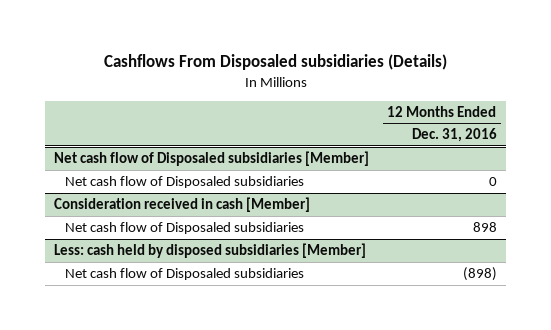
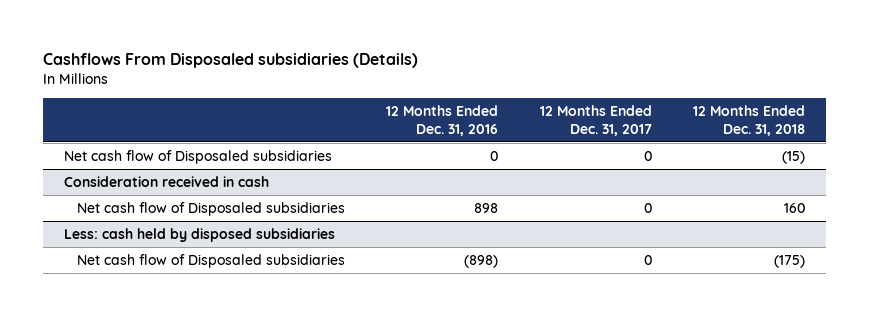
none -> [539,104,652,136] 12 Months Ended Dec. 31, 2017
none -> [692,104,805,136] 12 Months Ended Dec. 31, 2018
[54,150,370,166] Net cash flow of Disposaled subsidiaries [Member] -> none
[54,196,311,212] Consideration received in cash [Member] -> [63,175,269,187] Consideration received in cash
[54,242,367,258] Less: cash held by disposed subsidiaries [Member] -> [63,227,335,242] Less: cash held by disposed subsidiaries

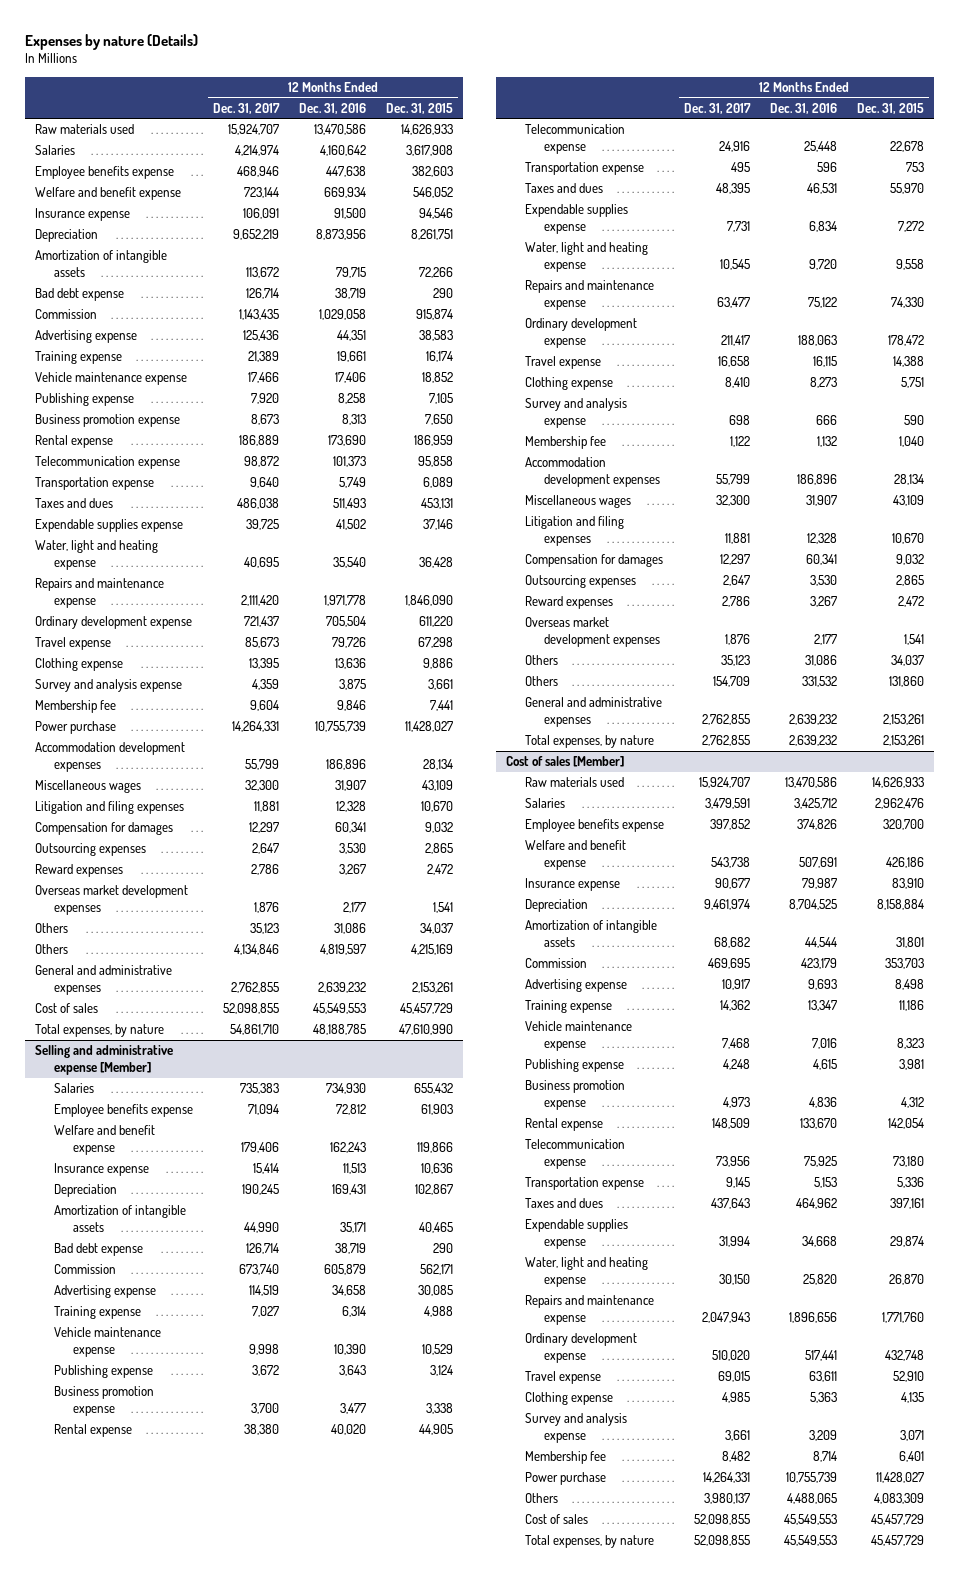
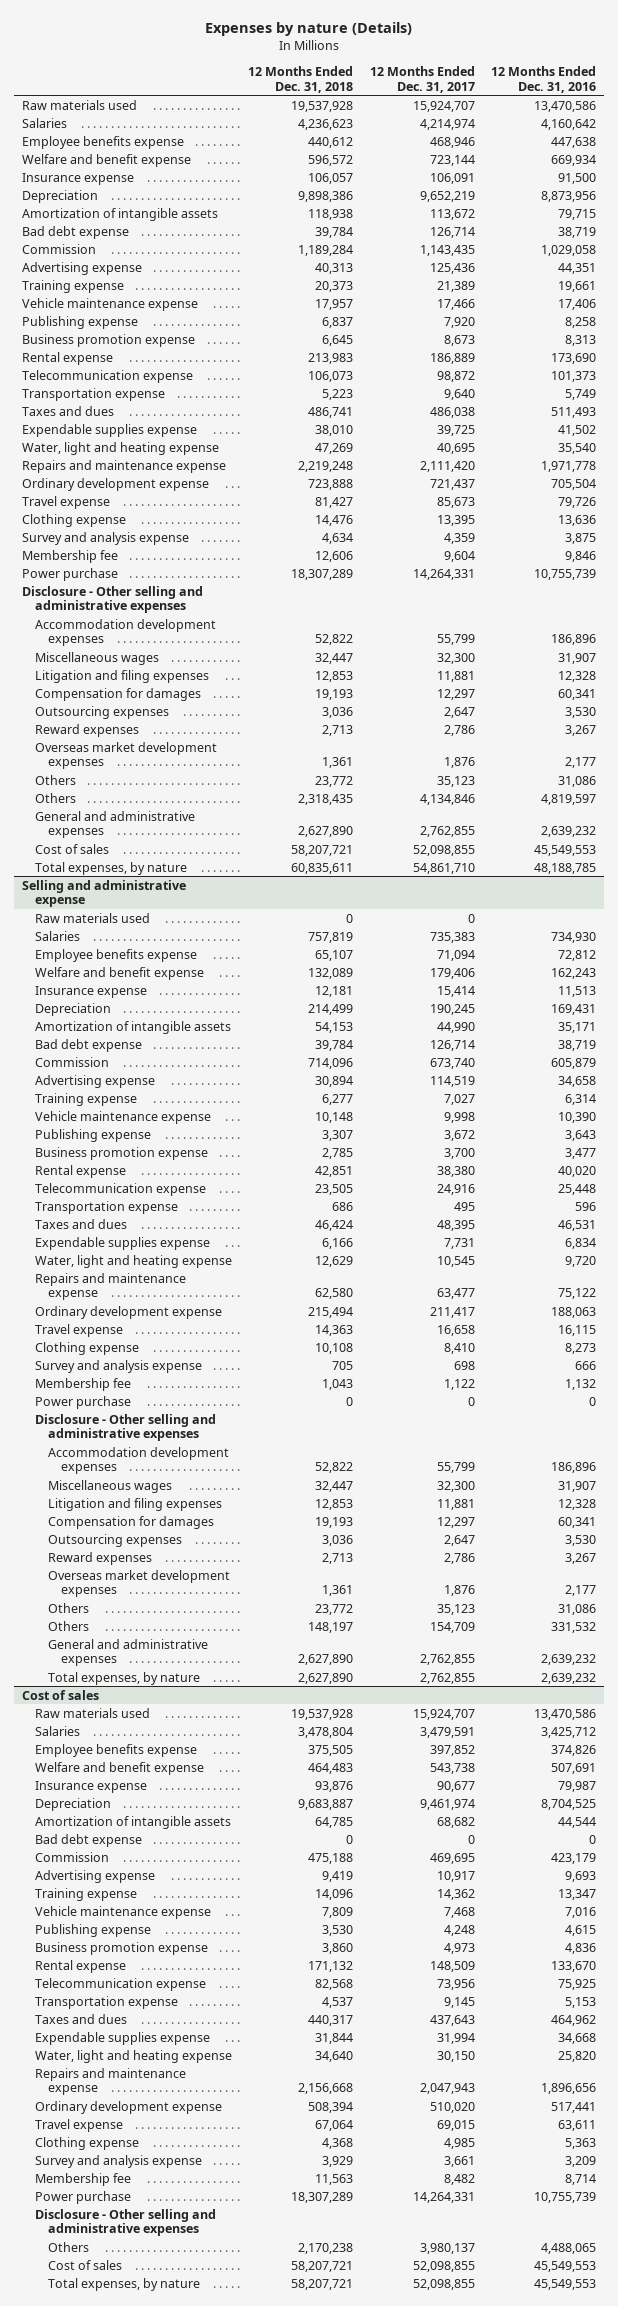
[386,102,454,114] Dec. 31, 2015 -> none
none -> [248,66,354,93] 12 Months Ended Dec. 31, 2018
none -> [22,585,204,613] Disclosure - Other selling and administrative expenses
[35,1045,174,1076] Selling and administrative expense [Member] -> [22,879,187,907] Selling and administrative expense
none -> [35,912,151,923] Raw materials used
none -> [35,1395,132,1409] Power purchase
none -> [35,1413,217,1441] Disclosure - Other selling and administrative expenses
[506,756,625,768] Cost of sales [Member] -> [22,1689,100,1700] Cost of sales
none -> [35,1833,143,1847] Bad debt expense
none -> [35,2208,217,2236] Disclosure - Other selling and administrative expenses

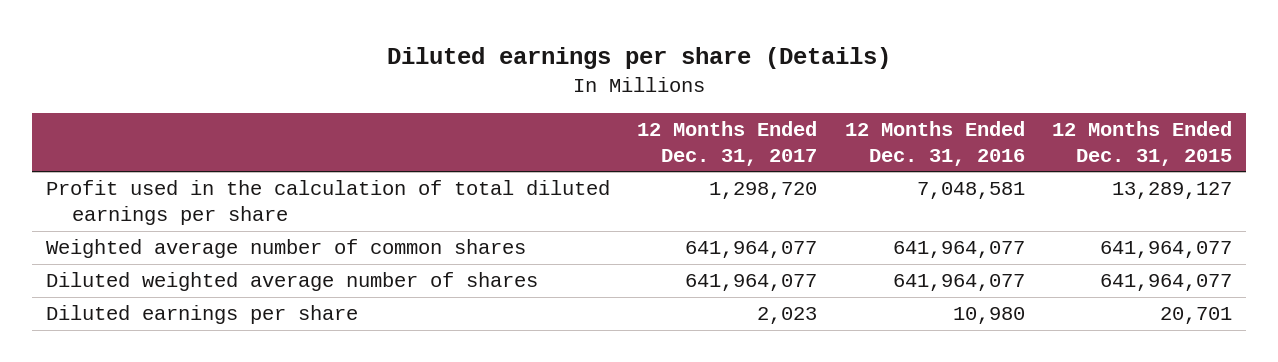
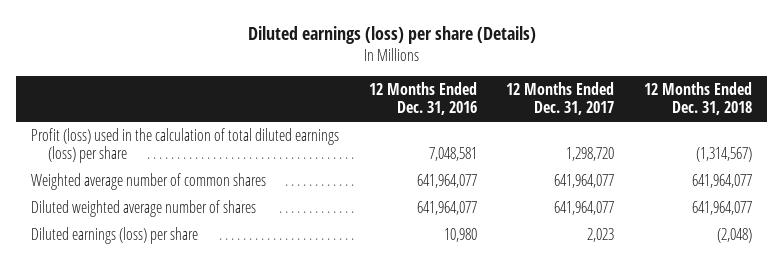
[386,46,891,69] Diluted earnings per share (Details) -> [247,26,536,45] Diluted earnings (loss) per share (Details)
[1052,121,1233,166] 12 Months Ended Dec. 31, 2015 -> none
none -> [644,82,753,116] 12 Months Ended Dec. 31, 2018
[45,180,610,225] Profit used in the calculation of total diluted earnings per share -> [31,128,340,164] Profit (loss) used in the calculation of total diluted earnings (loss) per share
[45,305,358,325] Diluted earnings per share -> [31,227,199,245] Diluted earnings (loss) per share

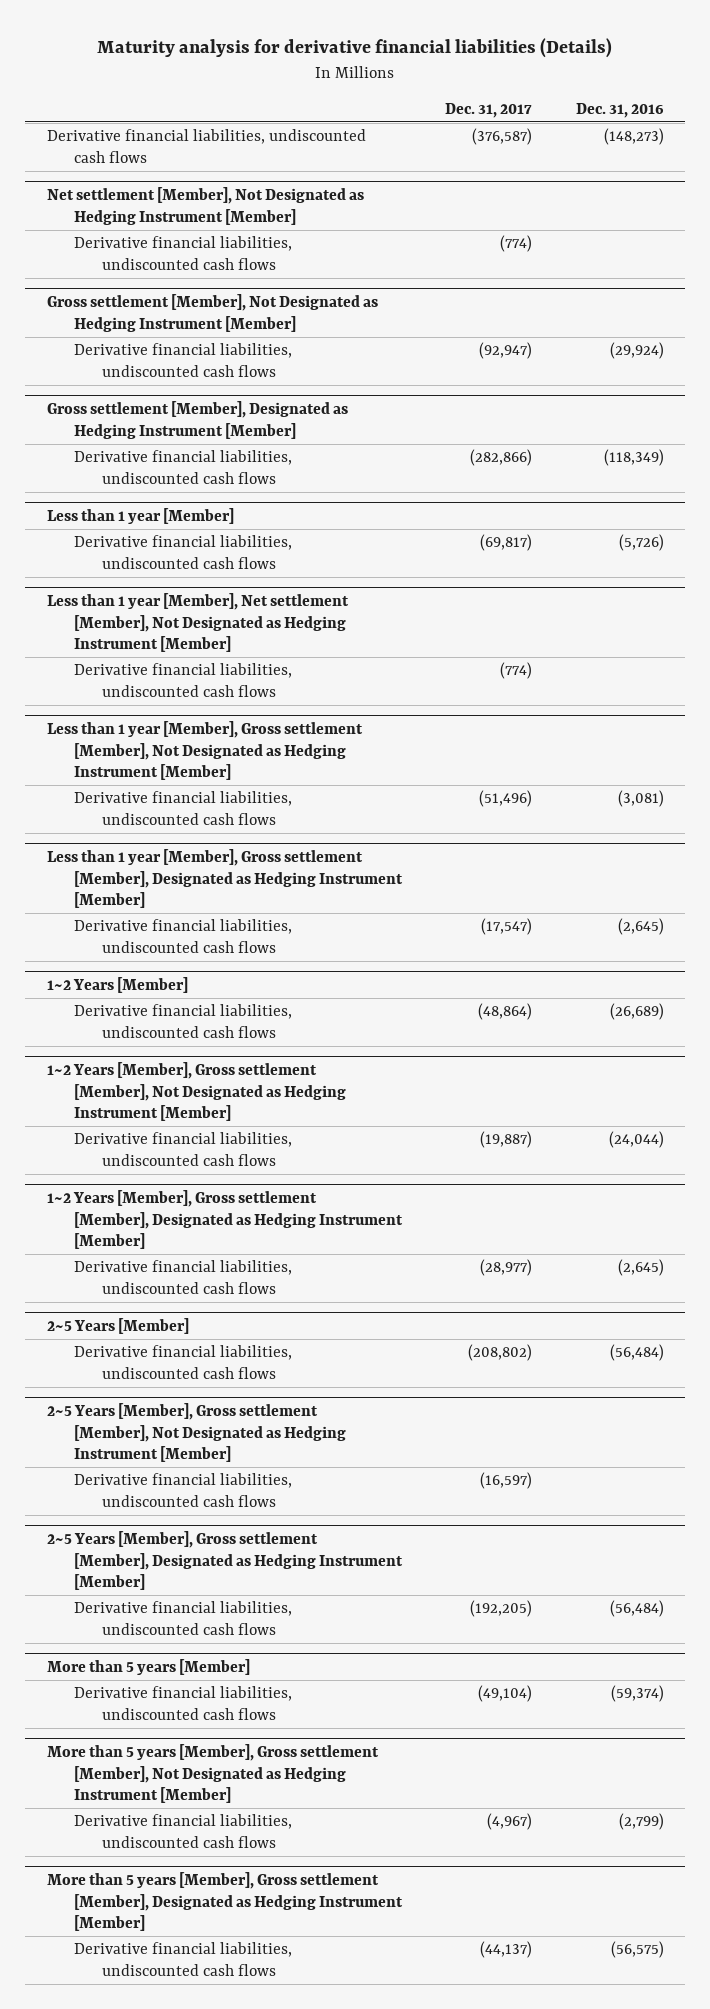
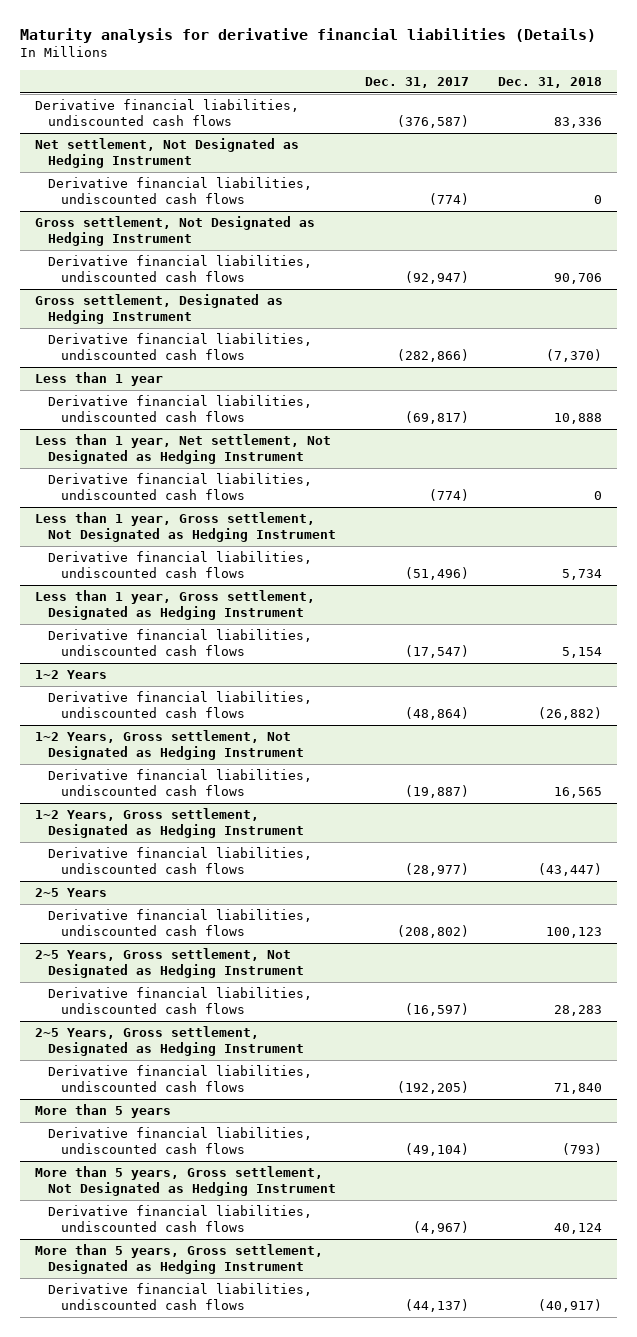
[575,102,664,118] Dec. 31, 2016 -> none
none -> [498,77,603,89] Dec. 31, 2018
[46,187,364,225] Net settlement [Member], Not Designated as Hedging Instrument [Member] -> [34,138,299,168] Net settlement, Not Designated as Hedging Instrument
[46,294,378,332] Gross settlement [Member], Not Designated as Hedging Instrument [Member] -> [34,216,315,246] Gross settlement, Not Designated as Hedging Instrument
[46,401,348,439] Gross settlement [Member], Designated as Hedging Instrument [Member] -> [34,294,283,324] Gross settlement, Designated as Hedging Instrument
[46,508,234,525] Less than 1 year [Member] -> [34,372,163,387] Less than 1 year
[46,593,349,653] Less than 1 year [Member], Net settlement [Member], Not Designated as Hedging Instrument [Member] -> [34,434,331,464] Less than 1 year, Net settlement, Not Designated as Hedging Instrument
[46,721,363,781] Less than 1 year [Member], Gross settlement [Member], Not Designated as Hedging Instrument [Member] -> [34,512,336,542] Less than 1 year, Gross settlement, Not Designated as Hedging Instrument
[46,849,404,909] Less than 1 year [Member], Gross settlement [Member], Designated as Hedging Instrument [Member] -> [34,590,315,620] Less than 1 year, Gross settlement, Designated as Hedging Instrument
[46,977,188,994] 1~2 Years [Member] -> [34,670,107,680] 1~2 Years
[46,1062,347,1122] 1~2 Years [Member], Gross settlement [Member], Not Designated as Hedging Instrument [Member] -> [34,730,304,760] 1~2 Years, Gross settlement, Not Designated as Hedging Instrument
[46,1190,404,1250] 1~2 Years [Member], Gross settlement [Member], Designated as Hedging Instrument [Member] -> [34,808,304,838] 1~2 Years, Gross settlement, Designated as Hedging Instrument
[46,1318,189,1335] 2~5 Years [Member] -> [34,888,107,898] 2~5 Years
[46,1403,347,1463] 2~5 Years [Member], Gross settlement [Member], Not Designated as Hedging Instrument [Member] -> [34,948,304,978] 2~5 Years, Gross settlement, Not Designated as Hedging Instrument
[46,1531,404,1591] 2~5 Years [Member], Gross settlement [Member], Designated as Hedging Instrument [Member] -> [34,1026,304,1056] 2~5 Years, Gross settlement, Designated as Hedging Instrument
[46,1659,250,1676] More than 5 years [Member] -> [34,1104,171,1119] More than 5 years
[46,1744,379,1804] More than 5 years [Member], Gross settlement [Member], Not Designated as Hedging Instrument [Member] -> [34,1166,336,1196] More than 5 years, Gross settlement, Not Designated as Hedging Instrument
[46,1872,404,1932] More than 5 years [Member], Gross settlement [Member], Designated as Hedging Instrument [Member] -> [34,1244,323,1274] More than 5 years, Gross settlement, Designated as Hedging Instrument

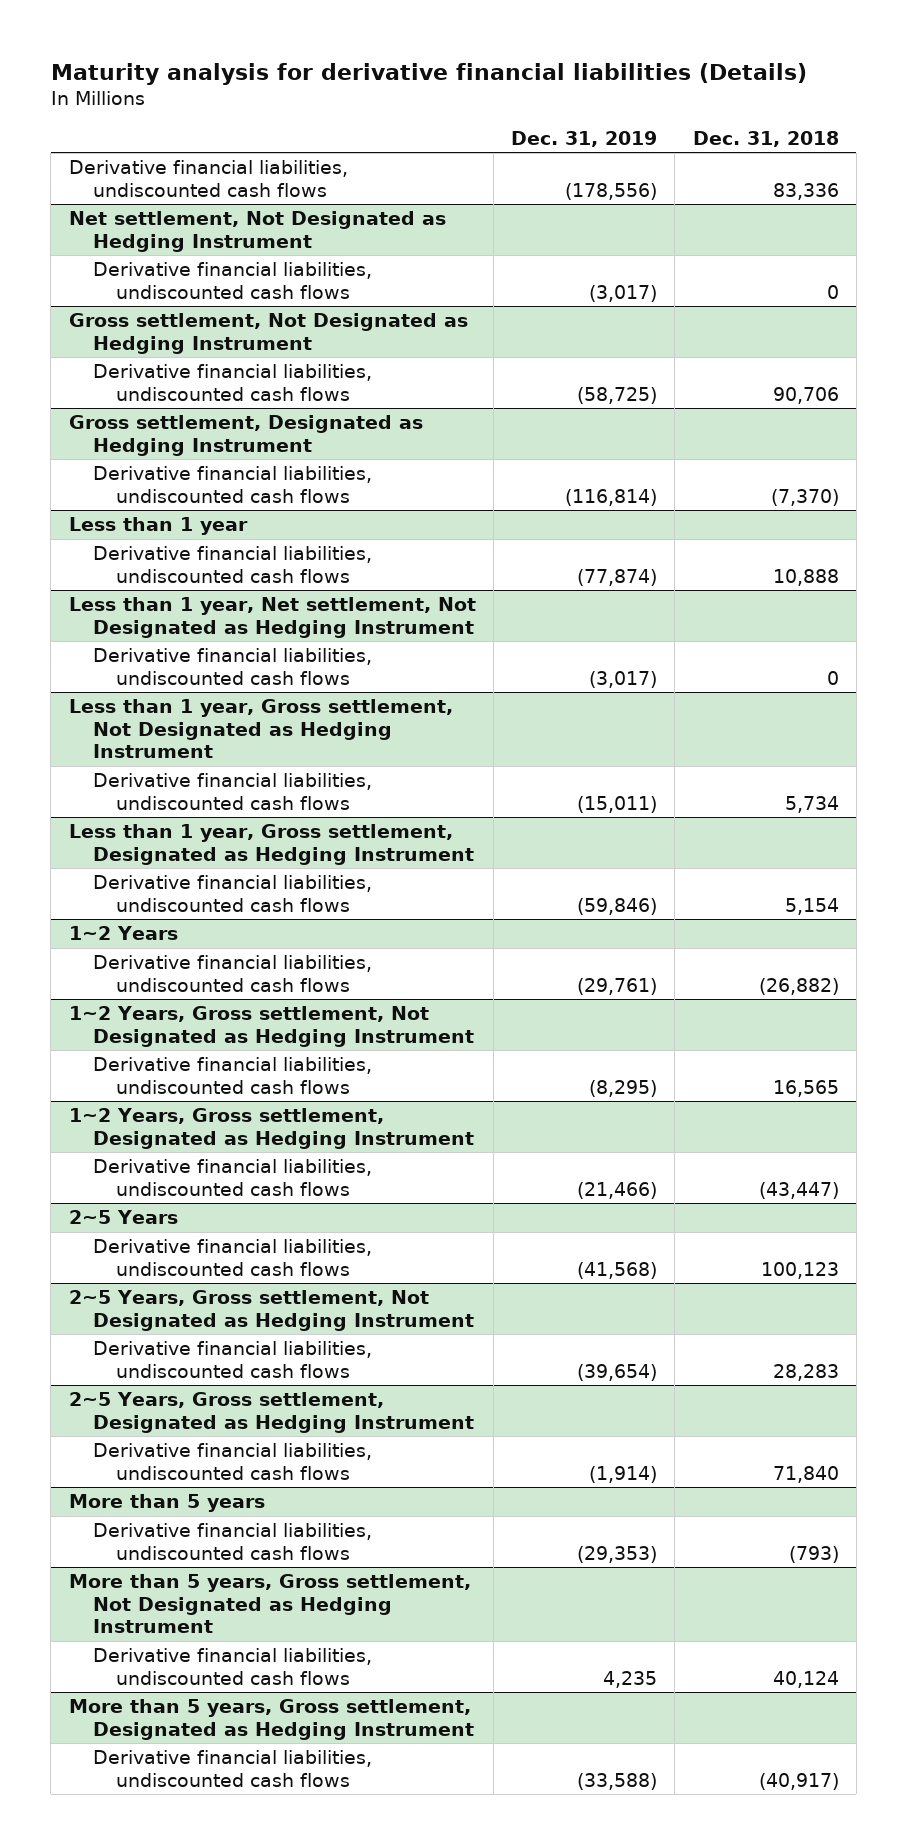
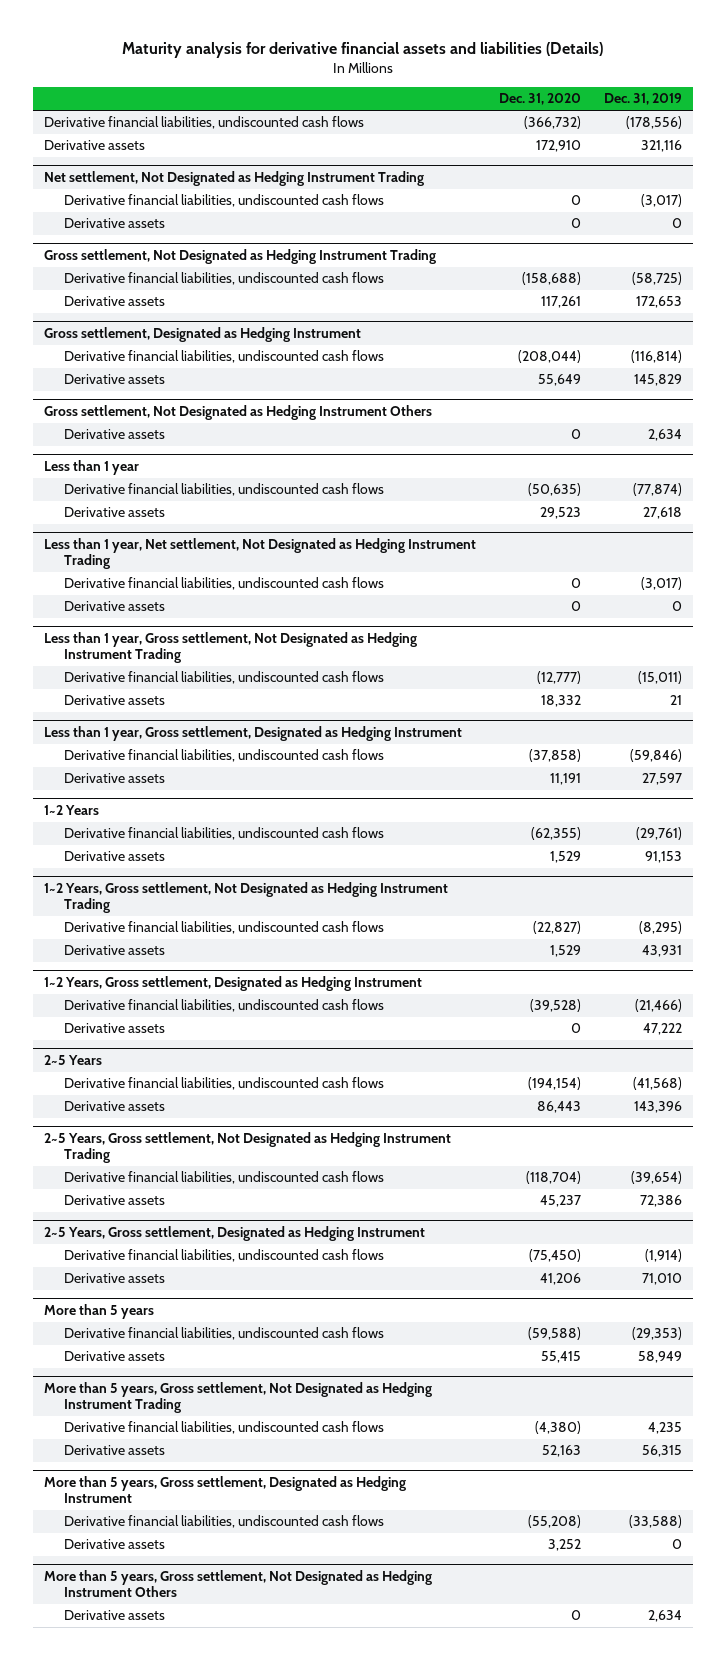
[50,62,807,85] Maturity analysis for derivative financial liabilities (Details) -> [121,42,603,59] Maturity analysis for derivative financial assets and liabilities (Details)
[692,130,839,147] Dec. 31, 2018 -> none
none -> [498,93,581,106] Dec. 31, 2020
none -> [44,140,146,151] Derivative assets
[68,211,446,252] Net settlement, Not Designated as Hedging Instrument -> [44,170,425,186] Net settlement, Not Designated as Hedging Instrument Trading
none -> [64,218,166,229] Derivative assets
[68,313,468,354] Gross settlement, Not Designated as Hedging Instrument -> [44,248,437,264] Gross settlement, Not Designated as Hedging Instrument Trading
none -> [64,296,166,307] Derivative assets
none -> [64,374,166,385] Derivative assets
none -> [44,404,433,420] Gross settlement, Not Designated as Hedging Instrument Others
none -> [64,429,166,440] Derivative assets
none -> [64,507,166,518] Derivative assets
[68,597,476,638] Less than 1 year, Net settlement, Not Designated as Hedging Instrument -> [44,537,477,569] Less than 1 year, Net settlement, Not Designated as Hedging Instrument Trading
none -> [64,601,166,612] Derivative assets
[68,699,453,759] Less than 1 year, Gross settlement, Not Designated as Hedging Instrument -> [44,631,418,663] Less than 1 year, Gross settlement, Not Designated as Hedging Instrument Trading
none -> [64,695,166,706] Derivative assets
none -> [64,773,166,784] Derivative assets
none -> [64,851,166,862] Derivative assets
[68,1006,474,1047] 1~2 Years, Gross settlement, Not Designated as Hedging Instrument -> [44,881,449,913] 1~2 Years, Gross settlement, Not Designated as Hedging Instrument Trading
none -> [64,945,166,956] Derivative assets
none -> [64,1023,166,1034] Derivative assets
none -> [64,1101,166,1112] Derivative assets
[68,1290,474,1331] 2~5 Years, Gross settlement, Not Designated as Hedging Instrument -> [44,1131,452,1163] 2~5 Years, Gross settlement, Not Designated as Hedging Instrument Trading
none -> [64,1195,166,1206] Derivative assets
none -> [64,1273,166,1284] Derivative assets
none -> [64,1351,166,1362] Derivative assets
[68,1574,471,1634] More than 5 years, Gross settlement, Not Designated as Hedging Instrument -> [44,1381,433,1413] More than 5 years, Gross settlement, Not Designated as Hedging Instrument Trading
none -> [64,1445,166,1456] Derivative assets
none -> [64,1539,166,1550] Derivative assets
none -> [44,1569,433,1597] More than 5 years, Gross settlement, Not Designated as Hedging Instrument Others
none -> [64,1610,166,1621] Derivative assets

